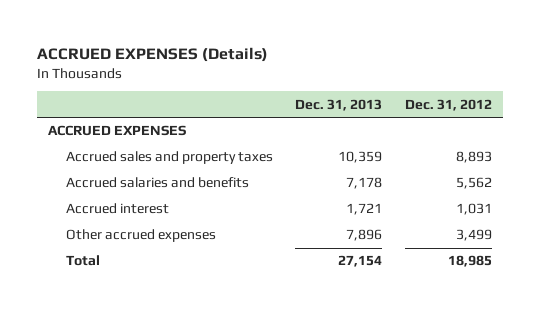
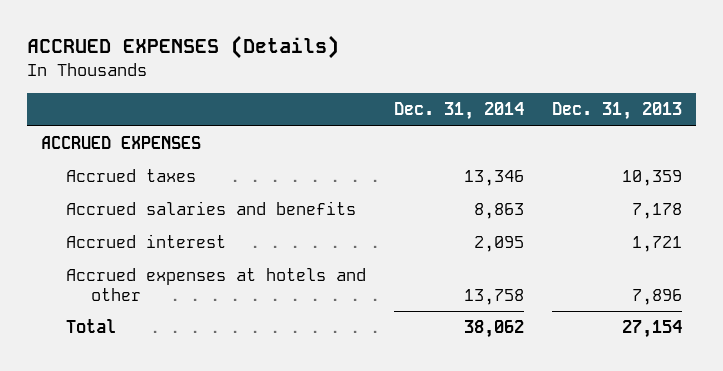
[404,98,492,111] Dec. 31, 2012 -> none
none -> [394,101,525,120] Dec. 31, 2014
[65,151,273,165] Accrued sales and property taxes -> [66,169,197,183] Accrued taxes
[65,229,216,243] Other accrued expenses -> [66,268,367,301] Accrued expenses at hotels and other

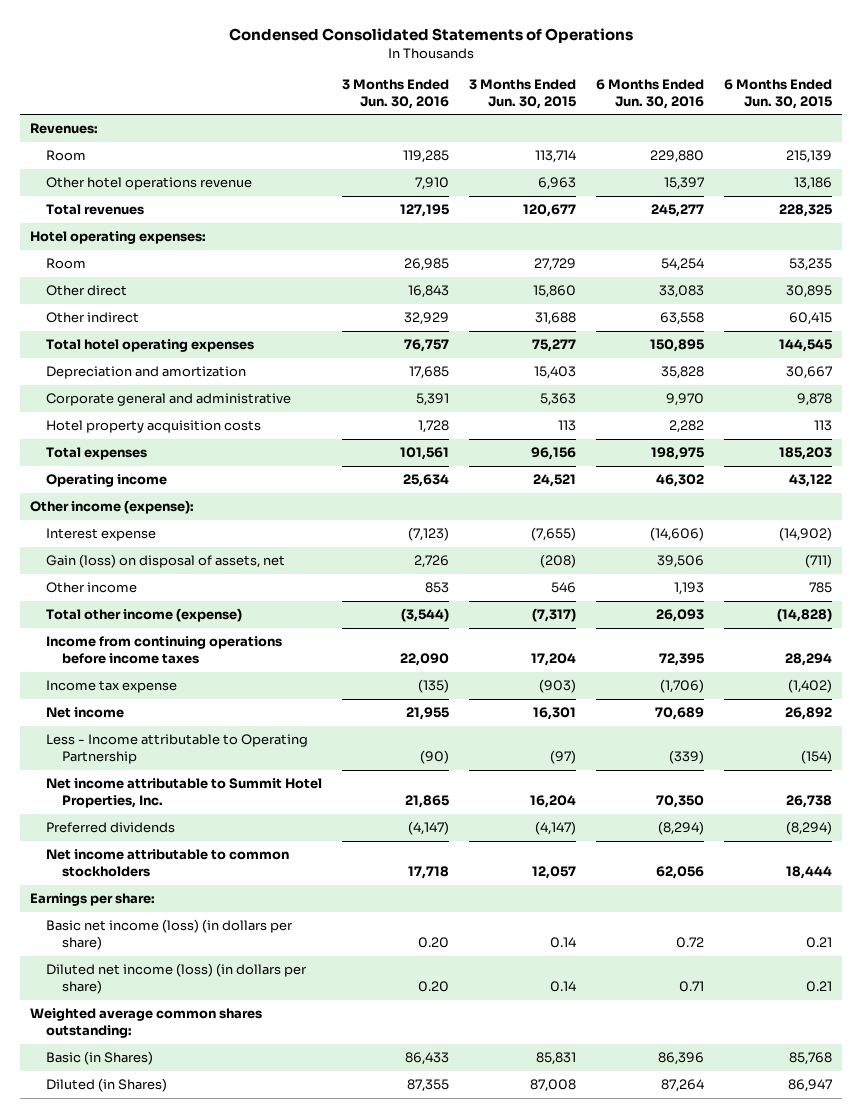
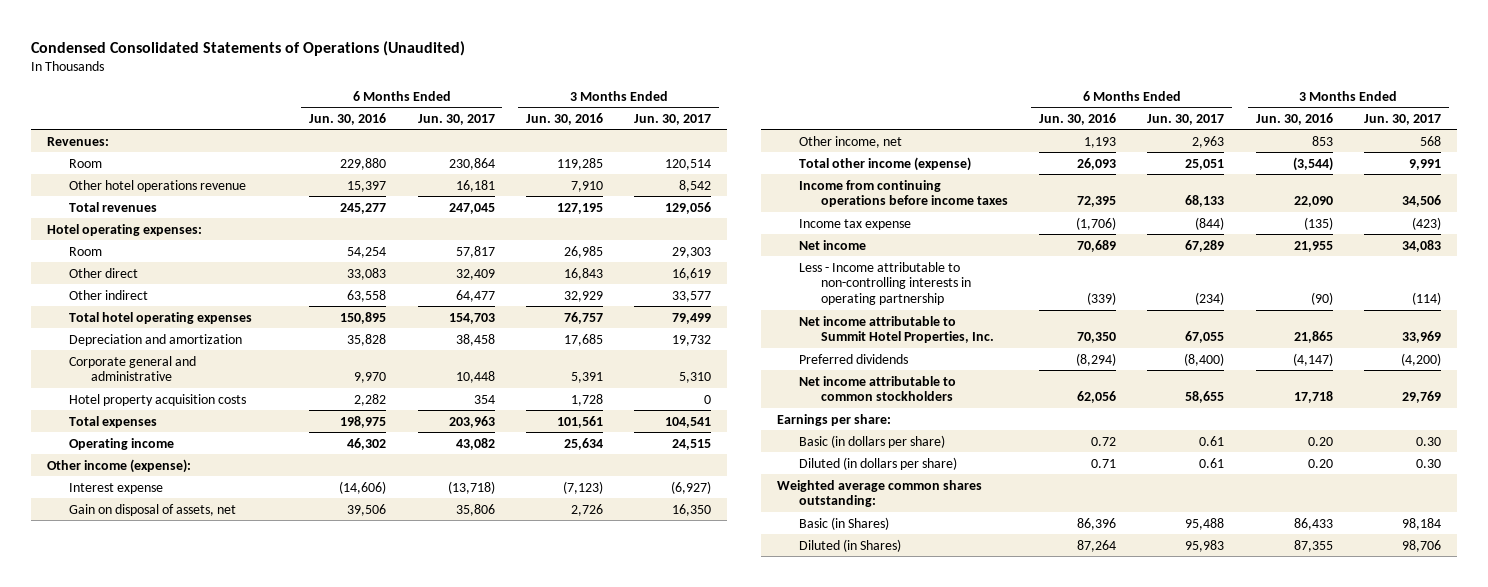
[228,27,633,43] Condensed Consolidated Statements of Operations -> [31,40,466,56] Condensed Consolidated Statements of Operations (Unaudited)
[468,78,576,109] 3 Months Ended Jun. 30, 2015 -> none
[724,78,833,109] 6 Months Ended Jun. 30, 2015 -> none
none -> [417,113,495,125] Jun. 30, 2017
none -> [634,113,712,125] Jun. 30, 2017
[45,554,285,569] Gain (loss) on disposal of assets, net -> [68,503,236,516] Gain on disposal of assets, net
[45,582,137,594] Other income -> [798,135,902,148] Other income, net
[45,734,308,764] Less - Income attributable to Operating Partnership -> [798,261,971,306] Less - Income attributable to non-controlling interests in operating partnership
[45,919,293,950] Basic net income (loss) (in dollars per share) -> [798,434,945,448] Basic (in dollars per share)
[45,963,307,994] Diluted net income (loss) (in dollars per share) -> [798,456,957,470] Diluted (in dollars per share)

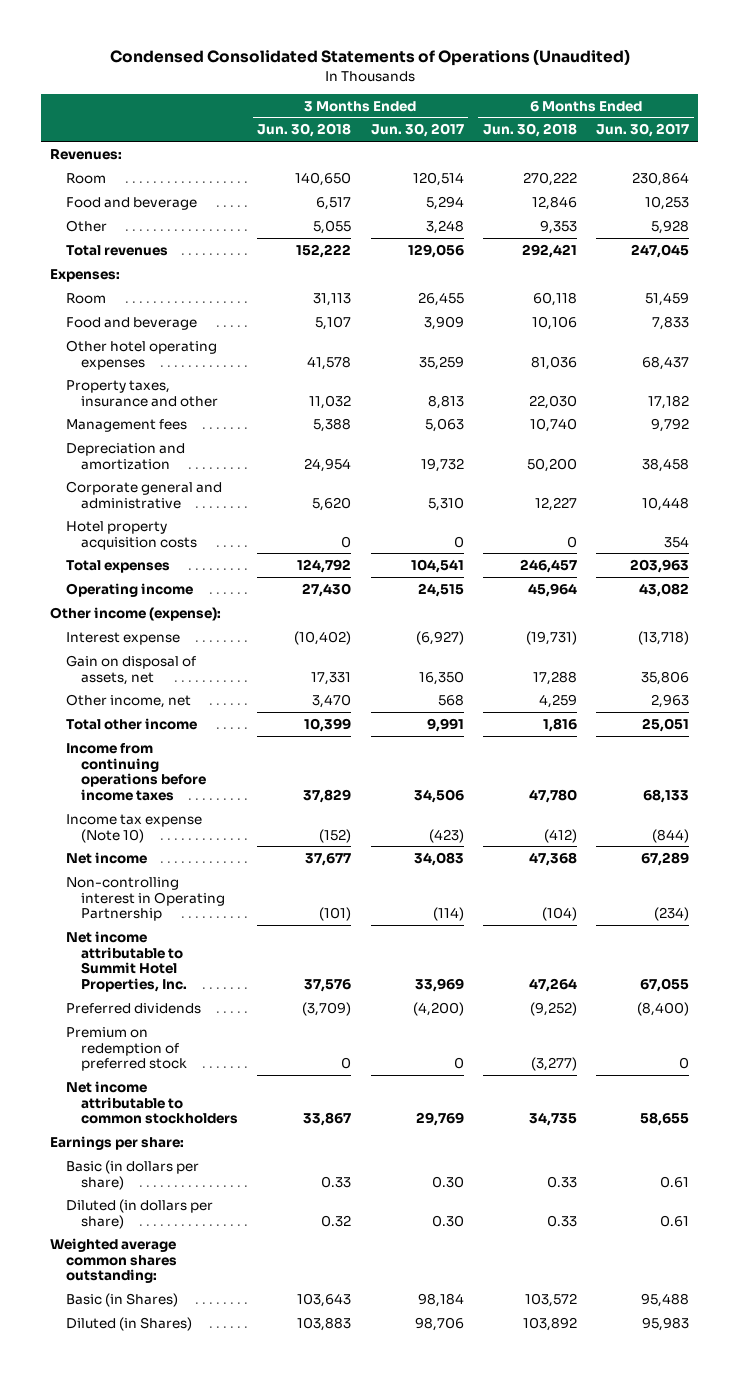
[309,112,387,125] Jun. 30, 2016 -> none
[525,112,603,125] Jun. 30, 2016 -> none
none -> [257,123,352,138] Jun. 30, 2018
none -> [482,123,577,138] Jun. 30, 2018
none -> [65,196,197,210] Food and beverage
[68,179,246,192] Other hotel operations revenue -> [65,219,107,232] Other
[455,179,495,192] 16,181 -> [650,219,689,234] 5,928
[679,179,712,192] 8,542 -> [425,219,464,234] 3,248
[47,223,203,236] Hotel operating expenses: -> none
[68,289,148,300] Other indirect -> none
[68,311,252,324] Total hotel operating expenses -> none
none -> [50,268,121,282] Expenses:
[455,245,495,258] 57,817 -> [644,291,689,306] 51,459
[672,246,712,258] 29,303 -> [417,291,464,306] 26,455
none -> [65,316,197,330] Food and beverage
[68,267,138,278] Other direct -> [65,339,217,370] Other hotel operating expenses
[455,268,495,280] 32,409 -> [641,355,689,370] 68,437
[672,267,712,280] 16,619 -> [418,355,464,370] 35,259
none -> [65,379,219,407] Property taxes, insurance and other
none -> [65,418,187,432] Management fees
[798,156,971,171] Total other income (expense) -> [65,717,197,730] Total other income
[798,218,911,230] Income tax expense -> [65,813,202,843] Income tax expense (Note 10)
[798,261,971,306] Less - Income attributable to non-controlling interests in operating partnership -> [65,876,226,922] Non-controlling interest in Operating Partnership
none -> [65,1026,188,1072] Premium on redemption of preferred stock

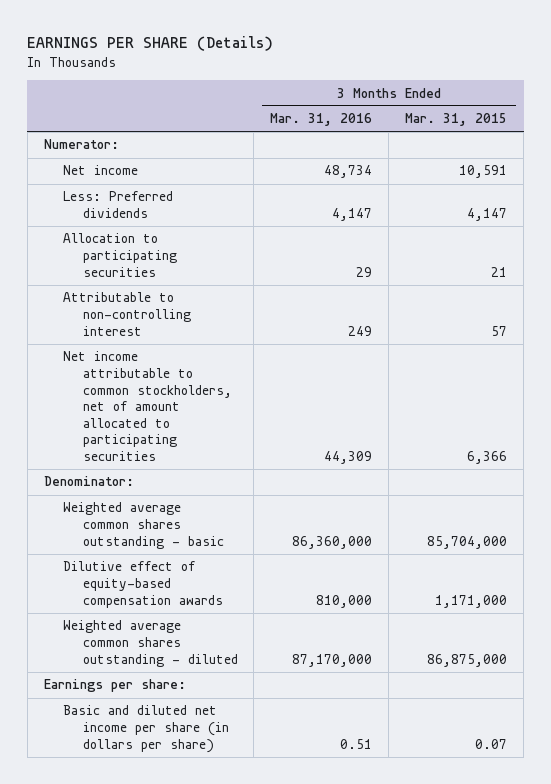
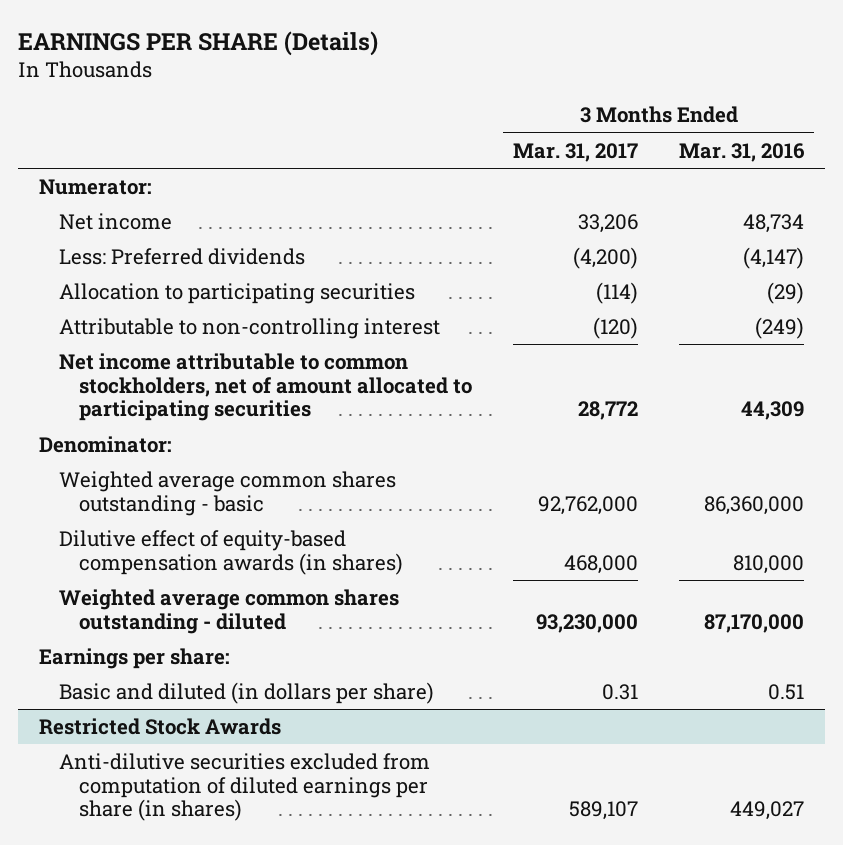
[405,113,508,127] Mar. 31, 2015 -> none
none -> [513,142,639,162] Mar. 31, 2017
[332,208,373,222] 4,147 -> [743,246,805,269] (4,147)
[356,266,373,277] 29 -> [767,281,805,304] (29)
[348,325,373,336] 249 -> [755,316,805,339] (249)
[63,561,223,608] Dilutive effect of equity-based compensation awards -> [58,529,404,575] Dilutive effect of equity-based compensation awards (in shares)
[63,705,229,753] Basic and diluted net income per share (in dollars per share) -> [58,681,434,704] Basic and diluted (in dollars per share)
none -> [38,717,281,735] Restricted Stock Awards
none -> [58,752,430,822] Anti-dilutive securities excluded from computation of diluted earnings per share (in shares)

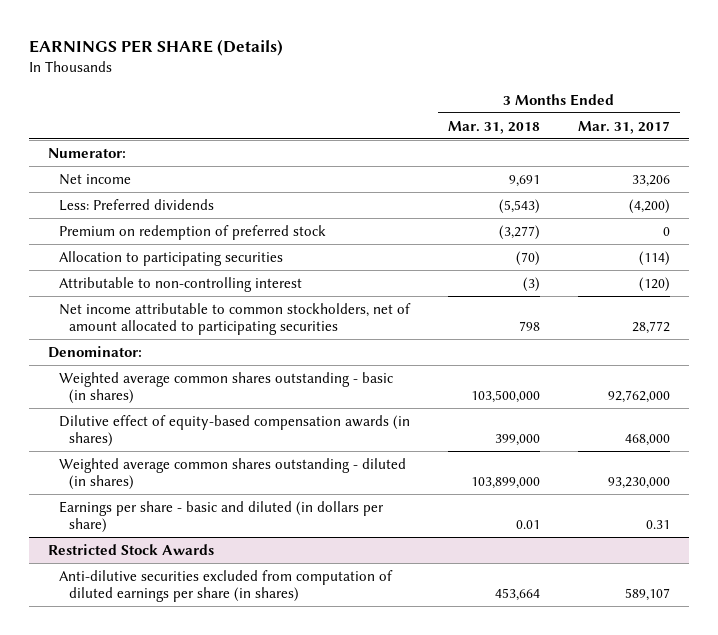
[679,142,806,162] Mar. 31, 2016 -> none
none -> [447,120,540,134] Mar. 31, 2018
none -> [58,224,326,240] Premium on redemption of preferred stock
[58,470,396,516] Weighted average common shares outstanding - basic -> [58,371,393,405] Weighted average common shares outstanding - basic (in shares)
[38,647,230,669] Earnings per share: -> none
[58,588,399,634] Weighted average common shares outstanding - diluted -> [58,457,406,491] Weighted average common shares outstanding - diluted (in shares)
[58,681,434,704] Basic and diluted (in dollars per share) -> [58,500,384,534] Earnings per share - basic and diluted (in dollars per share)

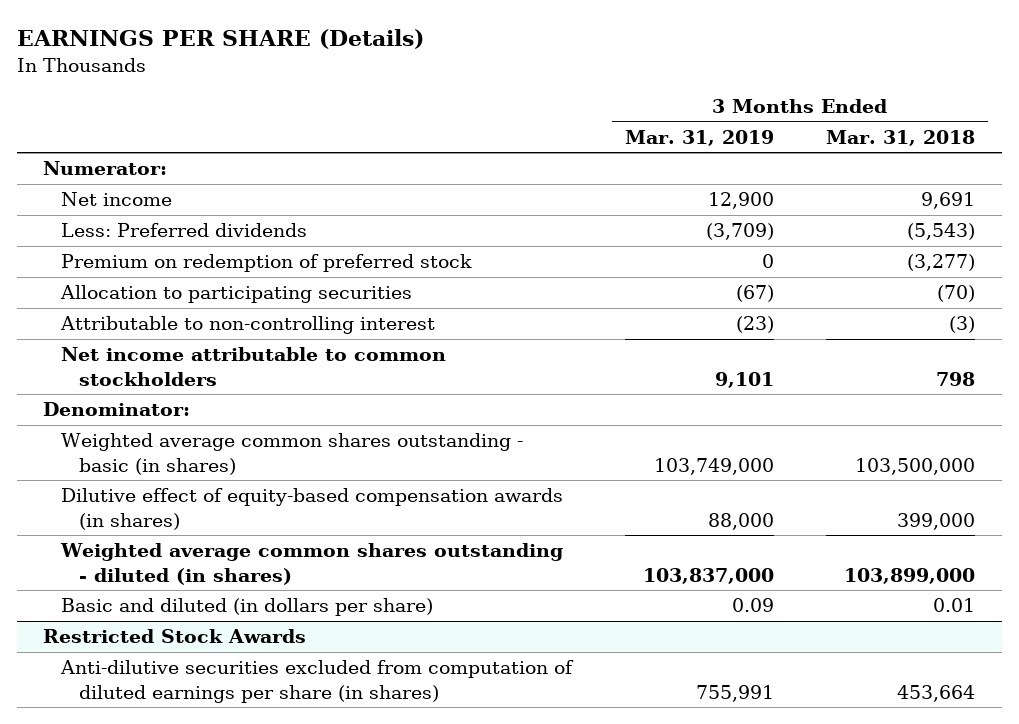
[578,120,671,134] Mar. 31, 2017 -> none
none -> [624,129,774,146] Mar. 31, 2019
[58,302,411,336] Net income attributable to common stockholders, net of amount allocated to participating securities -> [61,347,447,386] Net income attributable to common stockholders
[58,500,384,534] Earnings per share - basic and diluted (in dollars per share) -> [61,598,434,617] Basic and diluted (in dollars per share)

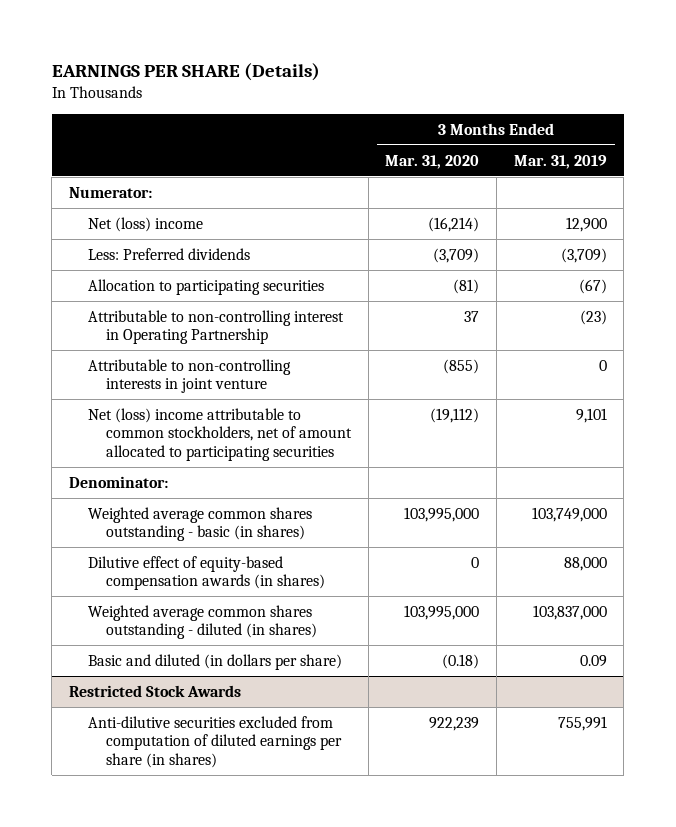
[826,129,976,146] Mar. 31, 2018 -> none
none -> [385,154,480,169] Mar. 31, 2020
[61,192,173,207] Net income -> [87,216,203,232] Net (loss) income
[61,254,473,273] Premium on redemption of preferred stock -> none
[60,316,436,335] Attributable to non-controlling interest -> [87,309,344,345] Attributable to non-controlling interest in Operating Partnership
none -> [87,358,291,394] Attributable to non-controlling interests in joint venture
[61,347,447,386] Net income attributable to common stockholders -> [87,407,352,462] Net (loss) income attributable to common stockholders, net of amount allocated to participating securities

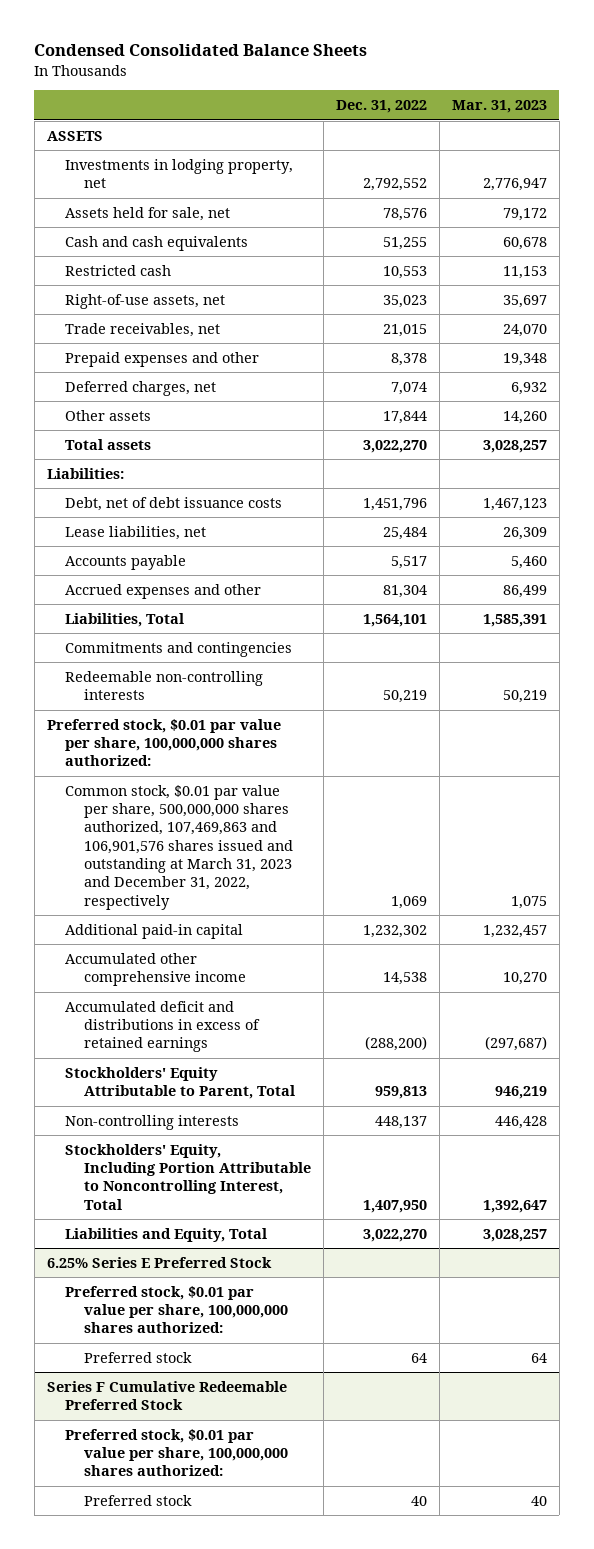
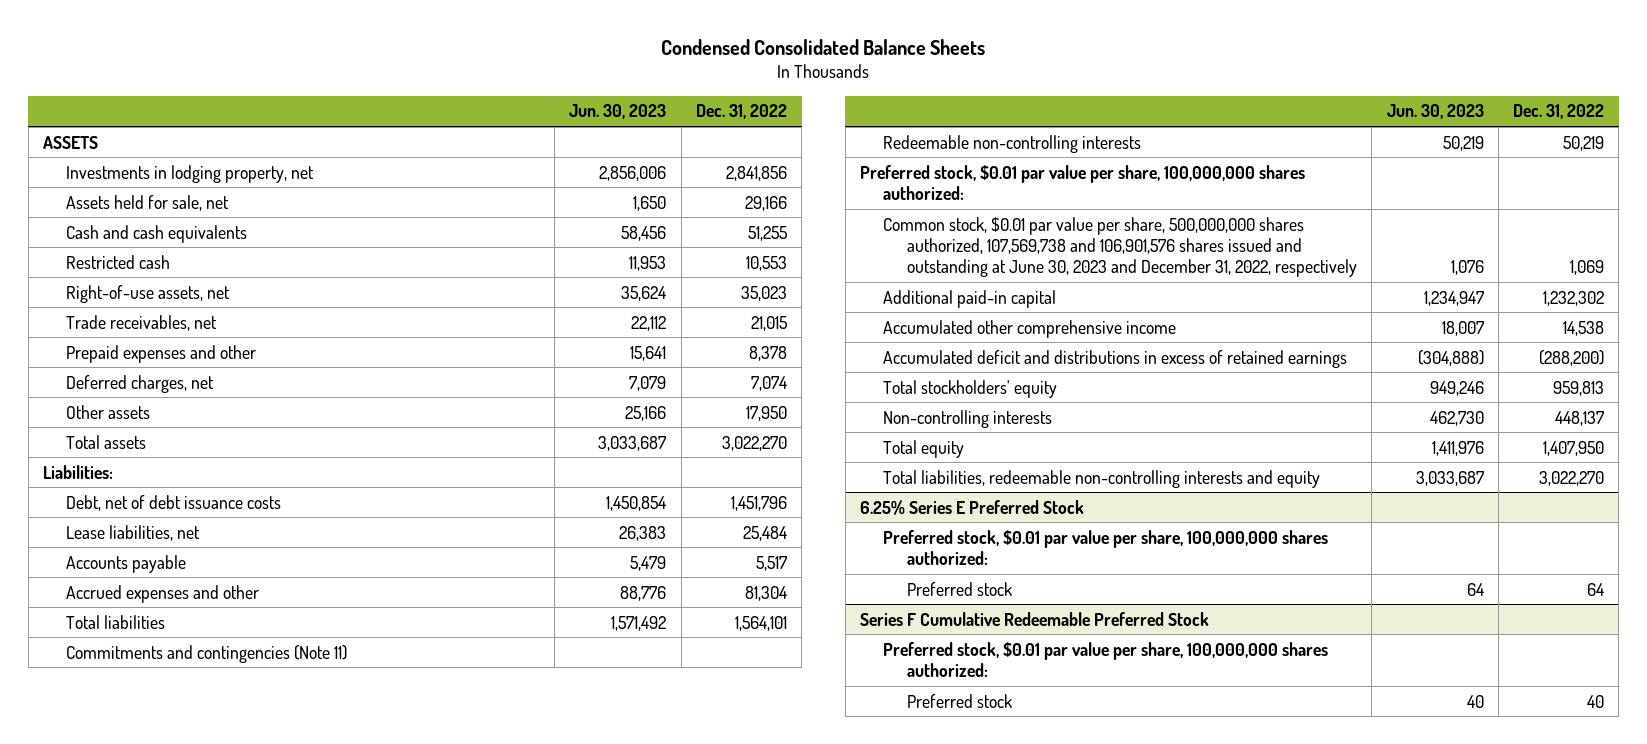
[451,99,547,113] Mar. 31, 2023 -> none
none -> [569,104,667,120] Jun. 30, 2023
[362,178,427,192] 2,792,552 -> [725,165,787,181] 2,841,856
[382,207,427,221] 78,576 -> [744,195,787,211] 29,166
[382,410,427,424] 17,844 -> [745,405,787,421] 17,950
[65,612,185,627] Liabilities, Total -> [66,614,166,629] Total liabilities
[65,641,293,657] Commitments and contingencies -> [66,644,348,663] Commitments and contingencies (Note 11)
[65,784,293,910] Common stock, $0.01 par value per share, 500,000,000 shares authorized, 107,469,863 and 106,901,576 shares issued and outstanding at March 31, 2023 and December 31, 2022, respectively -> [883,216,1357,277] Common stock, $0.01 par value per share, 500,000,000 shares authorized, 107,569,738 and 106,901,576 shares issued and outstanding at June 30, 2023 and December 31, 2022, respectively
[65,1066,295,1100] Stockholders' Equity Attributable to Parent, Total -> [883,379,1058,398] Total stockholders' equity
[65,1143,311,1210] Stockholders' Equity, Including Portion Attributable to Noncontrolling Interest, Total -> [883,439,965,458] Total equity
[65,1227,268,1242] Liabilities and Equity, Total -> [883,469,1321,488] Total liabilities, redeemable non-controlling interests and equity

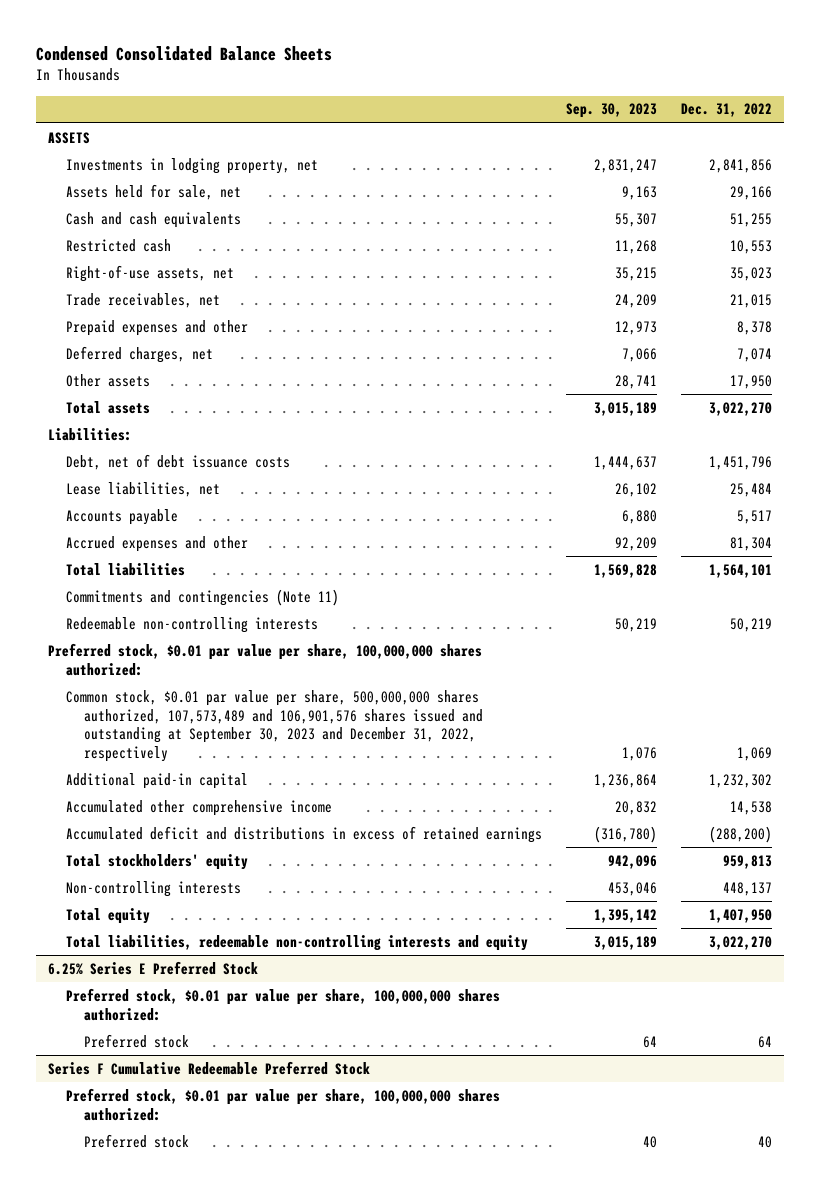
[569,104,667,120] Jun. 30, 2023 -> none
none -> [566,103,658,119] Sep. 30, 2023
[883,216,1357,277] Common stock, $0.01 par value per share, 500,000,000 shares authorized, 107,569,738 and 106,901,576 shares issued and outstanding at June 30, 2023 and December 31, 2022, respectively -> [65,689,483,762] Common stock, $0.01 par value per share, 500,000,000 shares authorized, 107,573,489 and 106,901,576 shares issued and outstanding at September 30, 2023 and December 31, 2022, respectively

